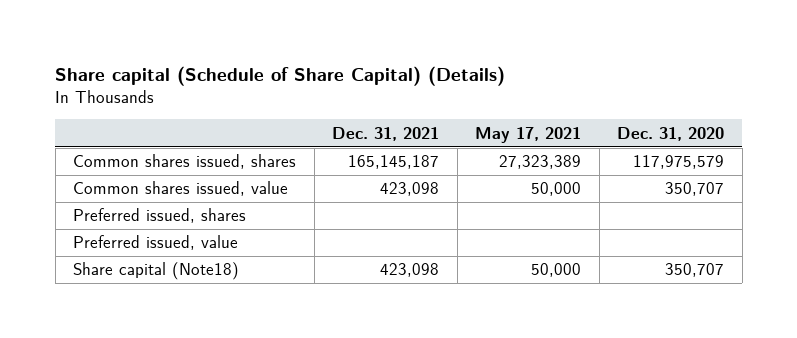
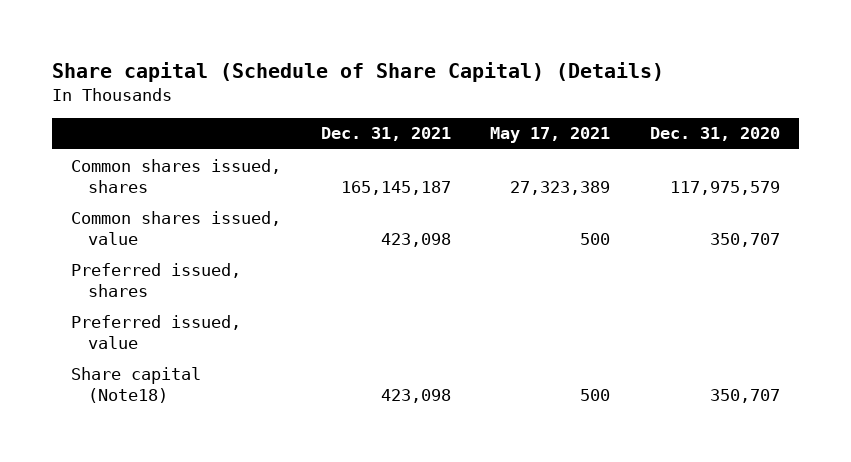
[531,182,582,197] 50,000 -> [580,233,611,246] 500
[531,263,582,278] 50,000 -> [580,389,611,402] 500

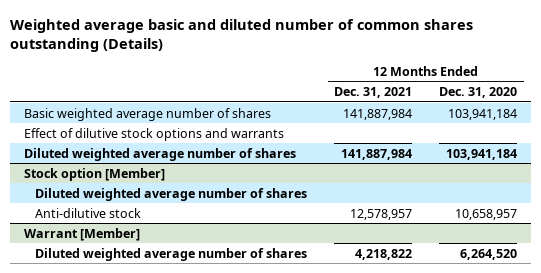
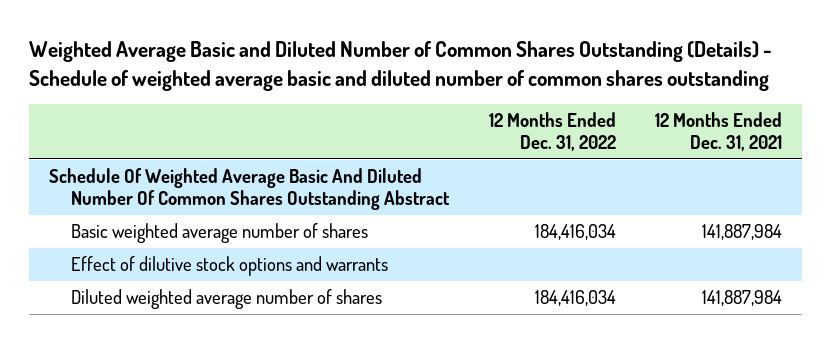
[10,18,474,53] Weighted average basic and diluted number of common shares outstanding (Details) -> [28,41,772,91] Weighted Average Basic and Diluted Number of Common Shares Outstanding (Details) - Schedule of weighted average basic and diluted number of common shares outstanding
[439,87,518,99] Dec. 31, 2020 -> none
none -> [488,112,616,151] 12 Months Ended Dec. 31, 2022
none -> [48,168,451,210] Schedule Of Weighted Average Basic And Diluted Number Of Common Shares Outstanding Abstract
[23,167,165,181] Stock option [Member] -> none
[35,187,308,201] Diluted weighted average number of shares -> none
[35,207,142,218] Anti-dilutive stock -> none
[23,227,140,241] Warrant [Member] -> none
[35,247,308,261] Diluted weighted average number of shares -> none

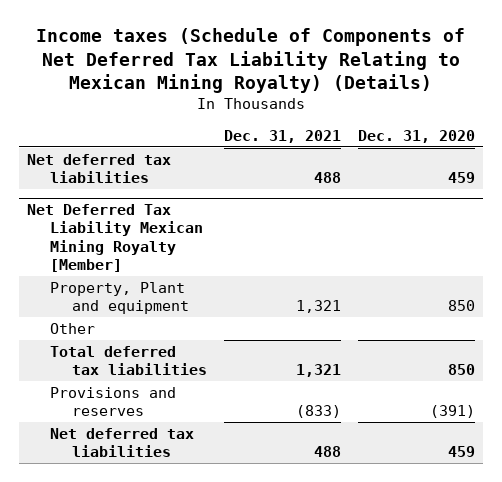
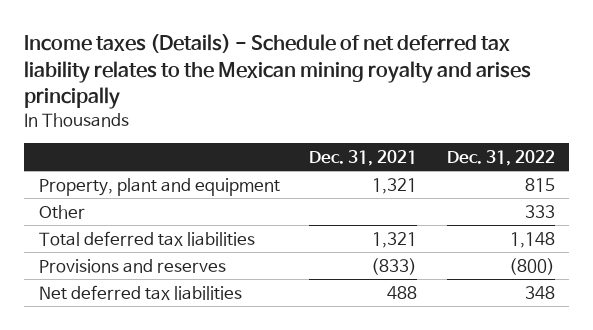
[36,28,466,93] Income taxes (Schedule of Components of Net Deferred Tax Liability Relating to Mexican Mining Royalty) (Details) -> [23,34,531,110] Income taxes (Details) - Schedule of net deferred tax liability relates to the Mexican mining royalty and arises principally
[357,130,475,144] Dec. 31, 2020 -> none
none -> [446,149,555,166] Dec. 31, 2022
[27,153,172,184] Net deferred tax liabilities -> none
[27,203,203,272] Net Deferred Tax Liability Mexican Mining Royalty [Member] -> none
[49,281,189,315] Property, Plant and equipment -> [38,177,280,196] Property, plant and equipment

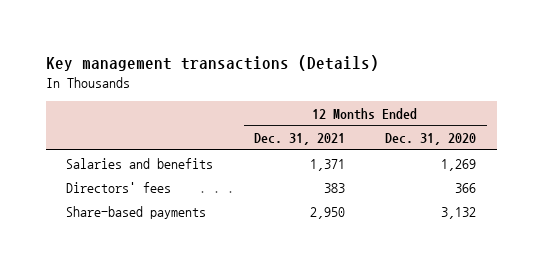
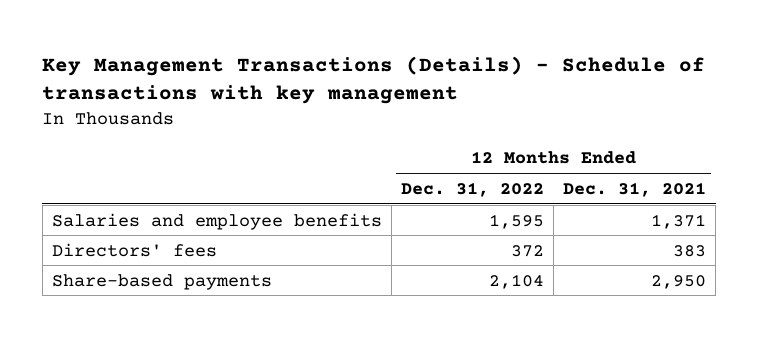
[46,55,380,72] Key management transactions (Details) -> [42,55,706,105] Key Management Transactions (Details) - Schedule of transactions with key management
[385,133,477,146] Dec. 31, 2020 -> none
none -> [400,181,544,197] Dec. 31, 2022
[66,157,214,169] Salaries and benefits -> [51,212,382,230] Salaries and employee benefits

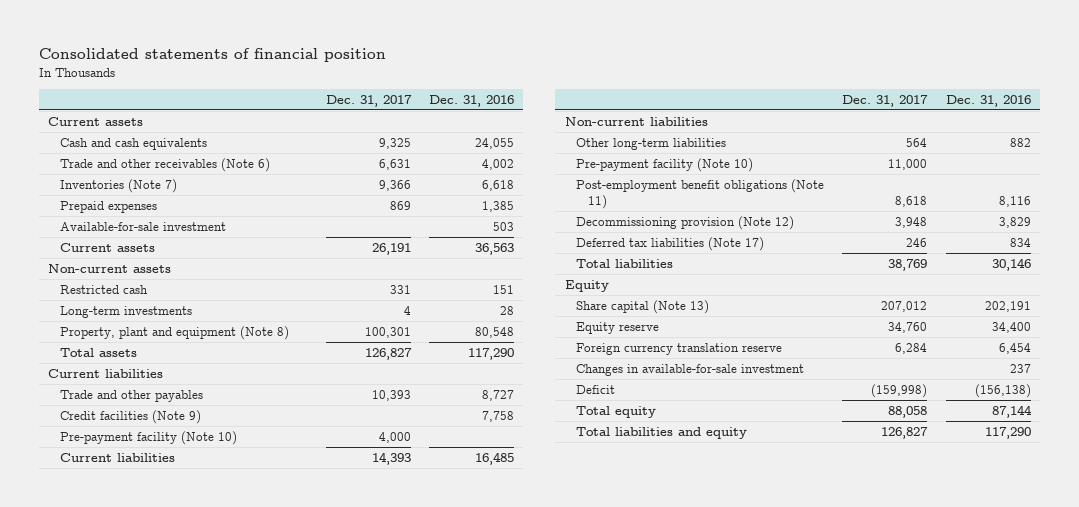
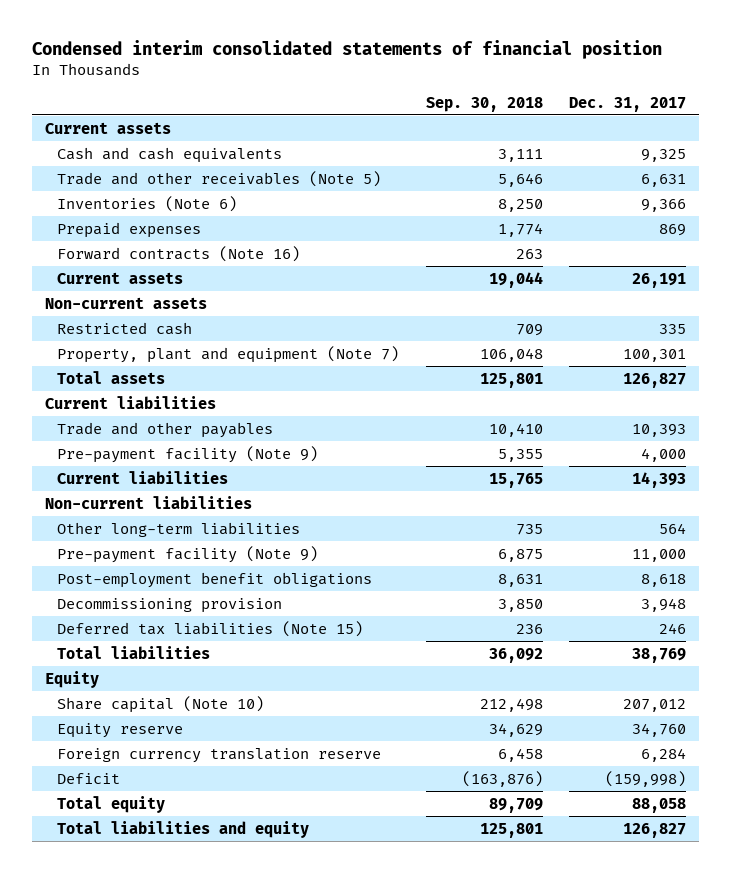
[39,48,387,63] Consolidated statements of financial position -> [31,40,662,60] Condensed interim consolidated statements of financial position
[429,95,515,108] Dec. 31, 2016 -> none
none -> [425,96,543,112] Sep. 30, 2018
[60,157,271,172] Trade and other receivables (Note 6) -> [57,170,382,187] Trade and other receivables (Note 5)
[60,178,178,193] Inventories (Note 7) -> [57,195,238,212] Inventories (Note 6)
[60,221,227,231] Available-for-sale investment -> none
none -> [57,245,301,262] Forward contracts (Note 16)
[60,305,193,318] Long-term investments -> none
[390,284,412,294] 331 -> [658,323,686,334] 335
[60,325,290,340] Property, plant and equipment (Note 8) -> [57,345,400,363] Property, plant and equipment (Note 7)
[60,409,202,424] Credit facilities (Note 9) -> none
[60,430,238,445] Pre-payment facility (Note 10) -> [57,445,319,463] Pre-payment facility (Note 9)
[576,157,754,172] Pre-payment facility (Note 10) -> [57,545,319,563] Pre-payment facility (Note 9)
[576,178,825,210] Post-employment benefit obligations (Note 11) -> [57,571,373,588] Post-employment benefit obligations
[576,215,795,230] Decommissioning provision (Note 12) -> [57,597,283,613] Decommissioning provision
[576,236,765,251] Deferred tax liabilities (Note 17) -> [57,620,364,637] Deferred tax liabilities (Note 15)
[576,299,710,314] Share capital (Note 13) -> [57,695,265,713] Share capital (Note 10)
[576,363,805,376] Changes in available-for-sale investment -> none

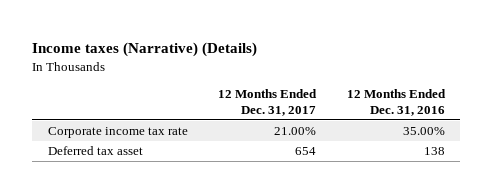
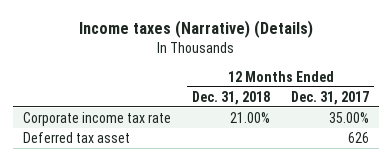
[346,89,446,117] 12 Months Ended Dec. 31, 2016 -> none
none -> [192,90,271,105] Dec. 31, 2018
[274,127,317,136] 21.00% -> [328,111,369,123] 35.00%
[295,147,317,156] 654 -> [347,131,369,143] 626

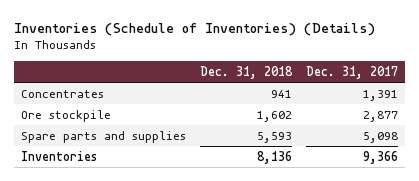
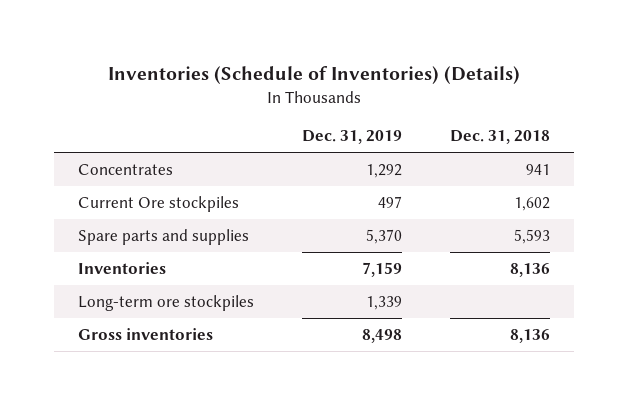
[306,66,399,80] Dec. 31, 2017 -> none
none -> [301,130,402,145] Dec. 31, 2019
[20,109,111,122] Ore stockpile -> [77,195,239,212] Current Ore stockpiles
none -> [77,294,254,311] Long-term ore stockpiles
none -> [77,327,213,340] Gross inventories

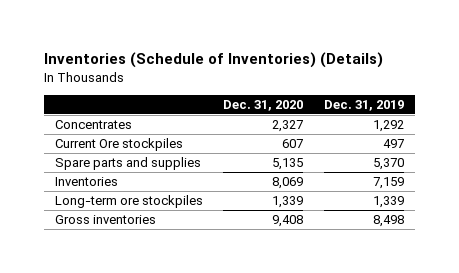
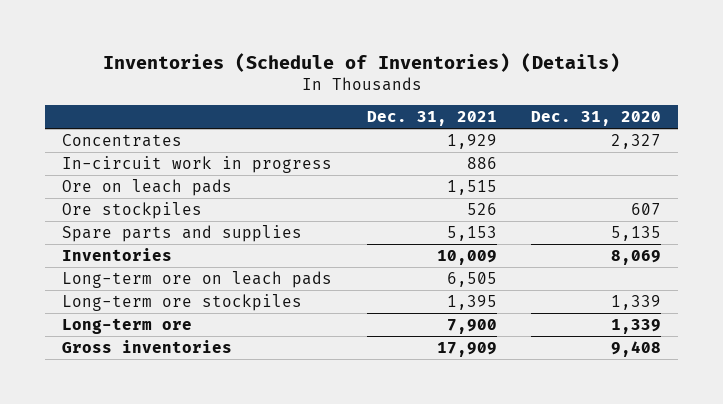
[324,99,405,111] Dec. 31, 2019 -> none
none -> [366,111,497,127] Dec. 31, 2021
none -> [61,156,332,174] In-circuit work in progress
none -> [61,179,232,197] Ore on leach pads
[54,138,183,152] Current Ore stockpiles -> [61,202,202,220] Ore stockpiles
none -> [61,271,332,289] Long-term ore on leach pads
none -> [61,318,192,335] Long-term ore

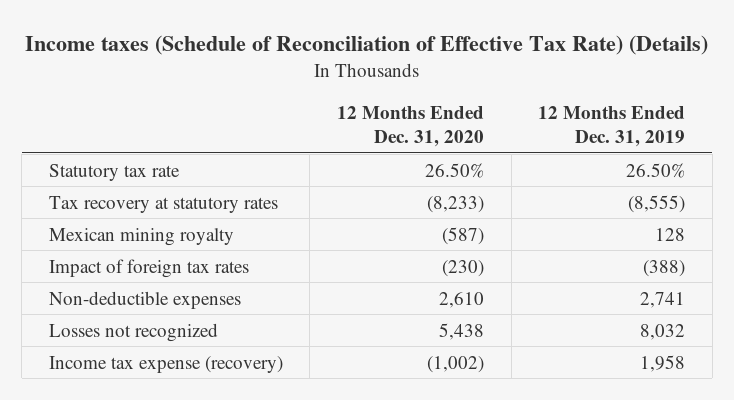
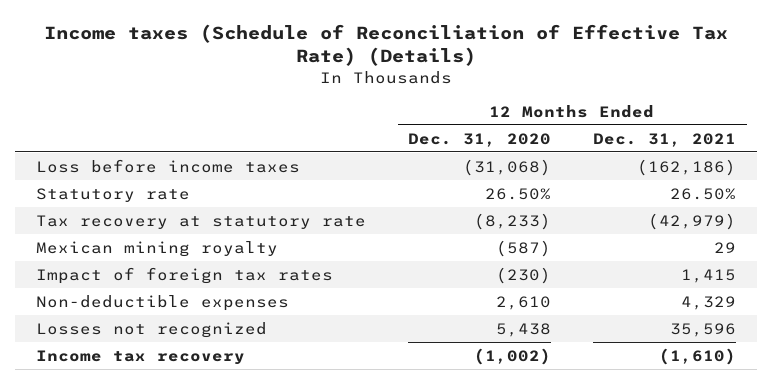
[538,106,686,147] 12 Months Ended Dec. 31, 2019 -> none
none -> [593,132,737,147] Dec. 31, 2021
none -> [36,158,301,173] Loss before income taxes
[48,163,180,181] Statutory tax rate -> [36,187,191,202] Statutory rate
[48,195,278,213] Tax recovery at statutory rates -> [36,214,367,229] Tax recovery at statutory rate
[48,355,283,373] Income tax expense (recovery) -> [36,349,246,365] Income tax recovery

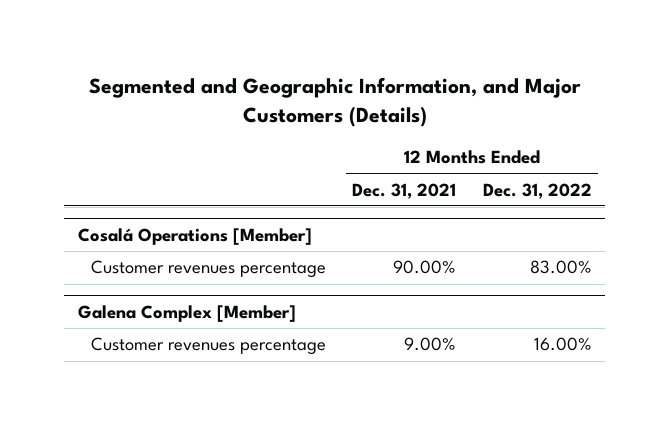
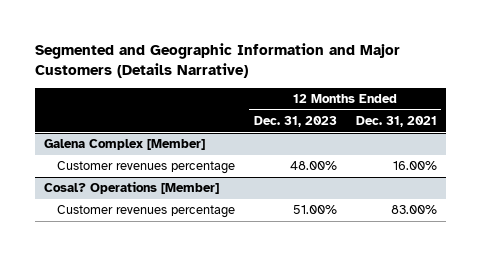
[88,77,581,128] Segmented and Geographic Information, and Major Customers (Details) -> [34,42,400,78] Segmented and Geographic Information and Major Customers (Details Narrative)
[482,182,592,199] Dec. 31, 2022 -> none
none -> [253,116,337,128] Dec. 31, 2023
[77,227,312,245] Cosalá Operations [Member] -> none
[90,260,326,279] Customer revenues percentage -> none
[404,337,457,352] 9.00% -> [392,161,437,171] 16.00%
none -> [44,181,220,195] Cosal? Operations [Member]
none -> [56,205,235,219] Customer revenues percentage

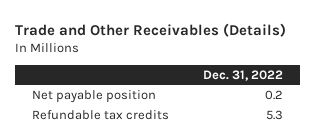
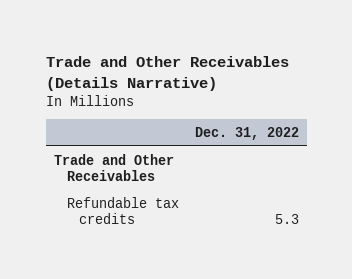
[14,22,286,37] Trade and Other Receivables (Details) -> [45,55,289,91] Trade and Other Receivables (Details Narrative)
[31,89,156,103] Net payable position -> none
none -> [53,153,174,182] Trade and Other Receivables

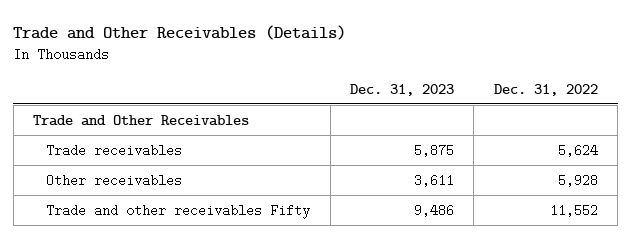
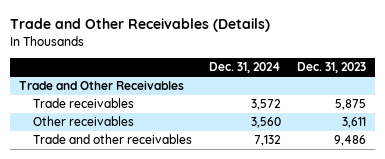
[493,83,598,96] Dec. 31, 2022 -> none
none -> [208,62,281,74] Dec. 31, 2024
[46,203,311,219] Trade and other receivables Fifty -> [32,134,192,145] Trade and other receivables

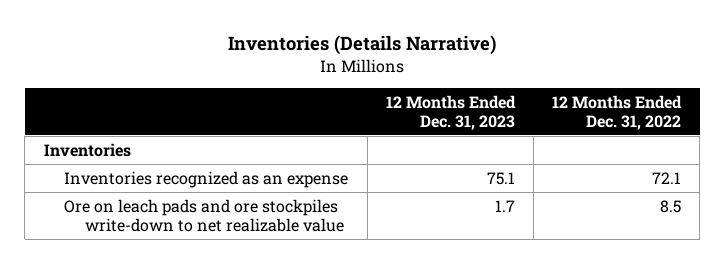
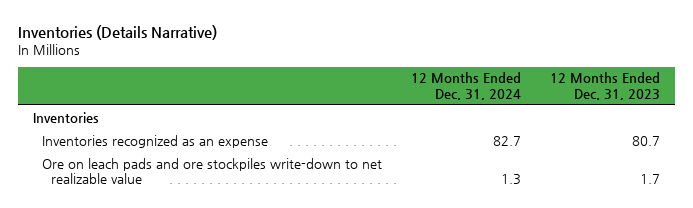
[552,94,683,130] 12 Months Ended Dec. 31, 2022 -> none
none -> [411,72,522,100] 12 Months Ended Dec. 31, 2024
[486,171,515,185] 75.1 -> [632,135,661,146] 80.7

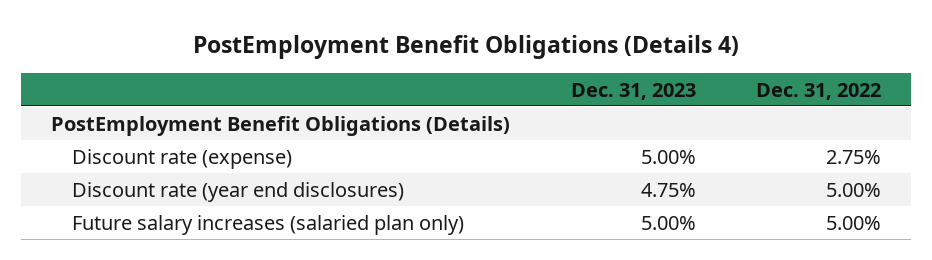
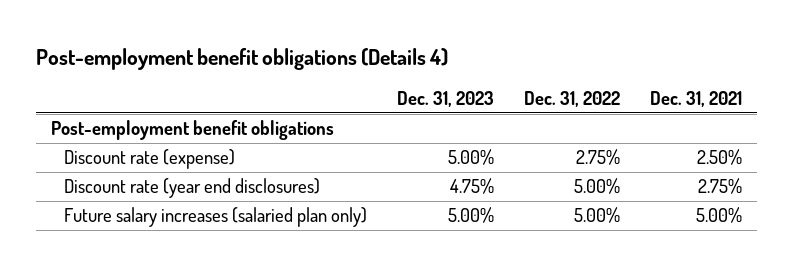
[193,34,740,59] PostEmployment Benefit Obligations (Details 4) -> [35,47,448,70] Post-employment benefit obligations (Details 4)
none -> [650,90,743,107] Dec. 31, 2021
[51,115,511,136] PostEmployment Benefit Obligations (Details) -> [50,120,334,141] Post-employment benefit obligations

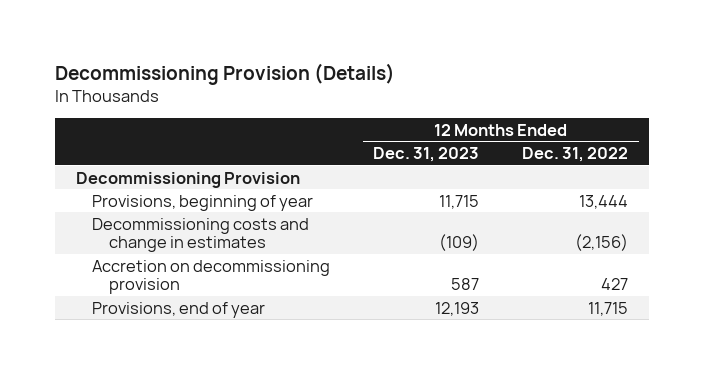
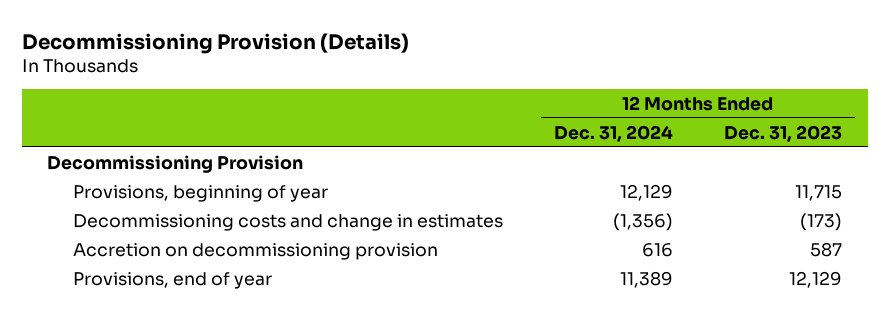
[521,147,628,163] Dec. 31, 2022 -> none
none -> [553,124,673,142] Dec. 31, 2024
[439,234,480,252] (109) -> [800,212,843,231] (173)
[435,301,480,316] 12,193 -> [789,270,843,288] 12,129

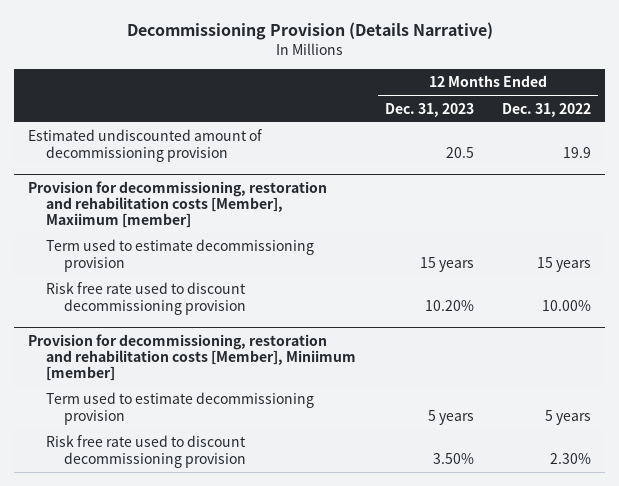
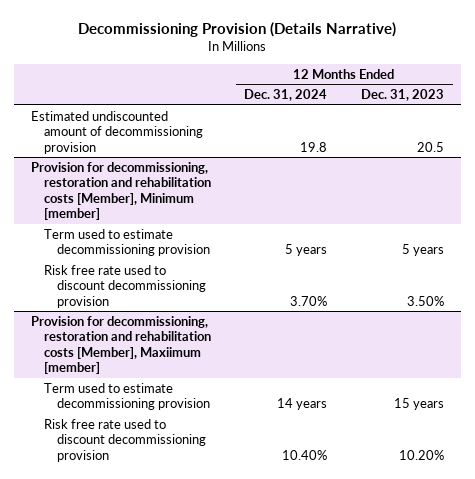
[502,102,592,117] Dec. 31, 2022 -> none
none -> [244,89,328,102] Dec. 31, 2024
none -> [30,161,211,221] Provision for decommissioning, restoration and rehabilitation costs [Member], Minimum [member]
none -> [43,228,210,257] Term used to estimate decommissioning provision
none -> [43,264,206,308] Risk free rate used to discount decommissioning provision
[28,333,357,382] Provision for decommissioning, restoration and rehabilitation costs [Member], Miniimum [member] -> none
[46,392,315,425] Term used to estimate decommissioning provision -> none
[46,435,247,468] Risk free rate used to discount decommissioning provision -> none

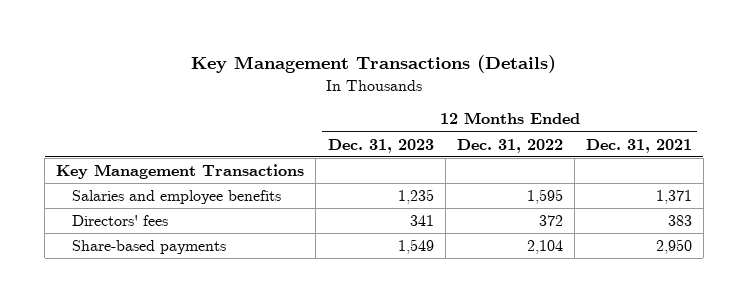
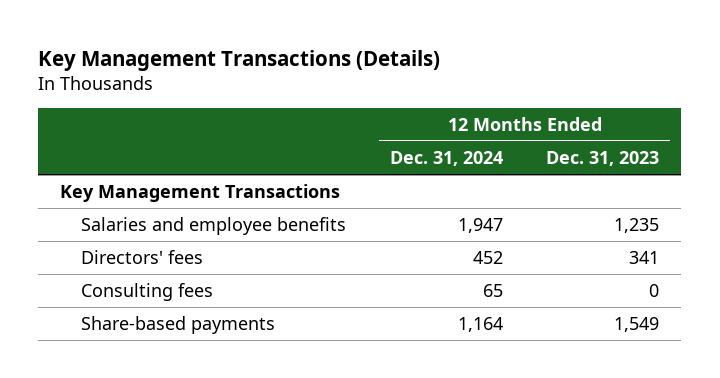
[456,138,563,153] Dec. 31, 2022 -> none
[585,138,692,153] Dec. 31, 2021 -> none
none -> [389,151,503,167] Dec. 31, 2024
none -> [80,283,213,302] Consulting fees

